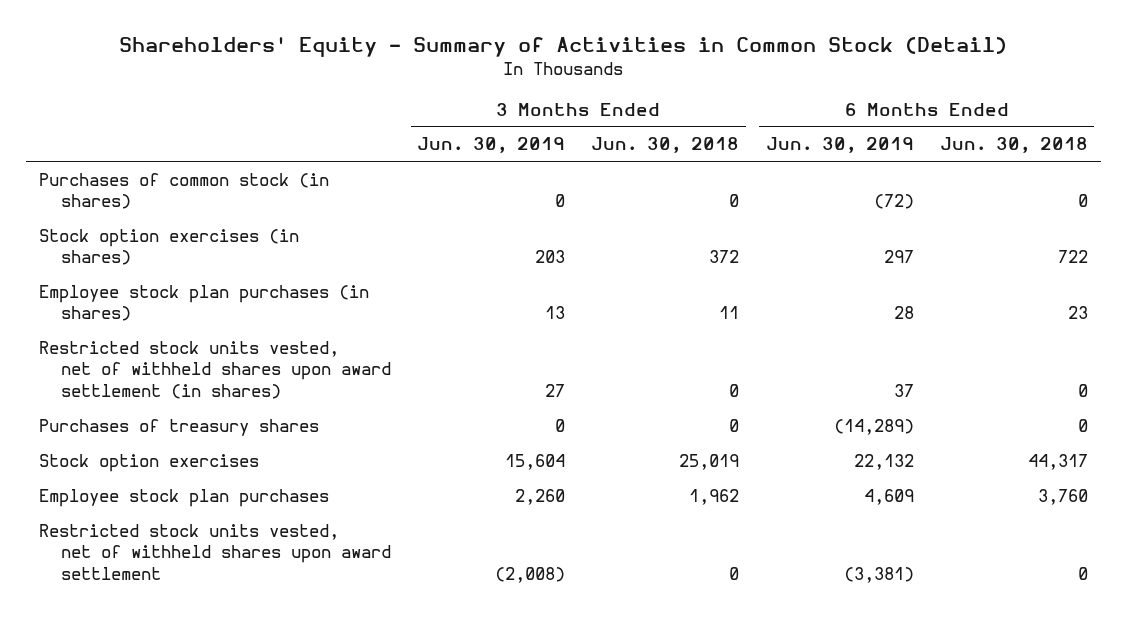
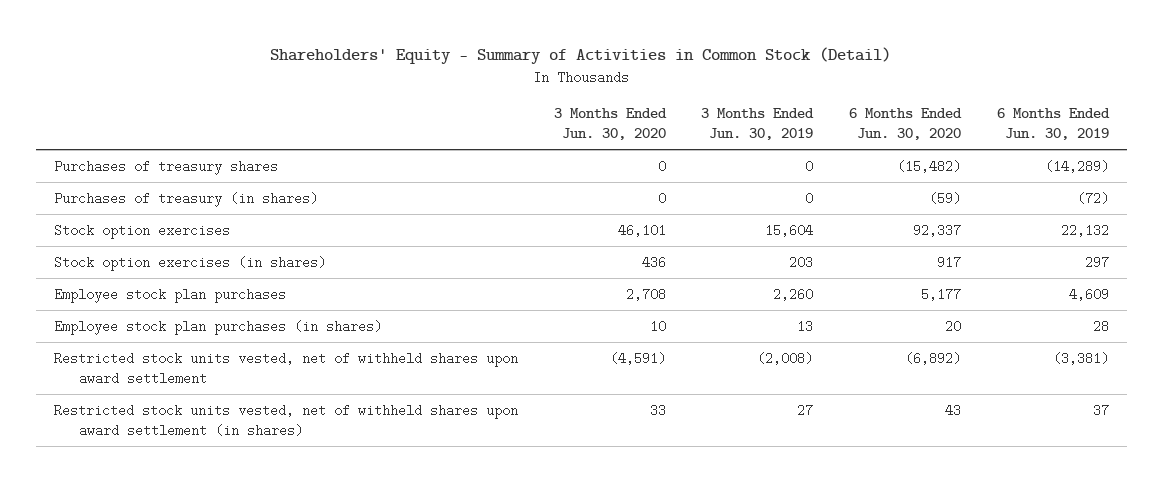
[591,137,740,154] Jun. 30, 2018 -> none
[939,137,1088,154] Jun. 30, 2018 -> none
none -> [553,108,667,141] 3 Months Ended Jun. 30, 2020
none -> [849,108,963,141] 6 Months Ended Jun. 30, 2020
[39,172,330,210] Purchases of common stock (in shares) -> none
none -> [53,191,318,207] Purchases of treasury (in shares)
[39,228,300,266] Stock option exercises (in shares) -> [53,255,326,271] Stock option exercises (in shares)
[39,284,370,322] Employee stock plan purchases (in shares) -> [53,319,382,335] Employee stock plan purchases (in shares)
[39,340,392,400] Restricted stock units vested, net of withheld shares upon award settlement (in shares) -> [53,403,518,437] Restricted stock units vested, net of withheld shares upon award settlement (in shares)

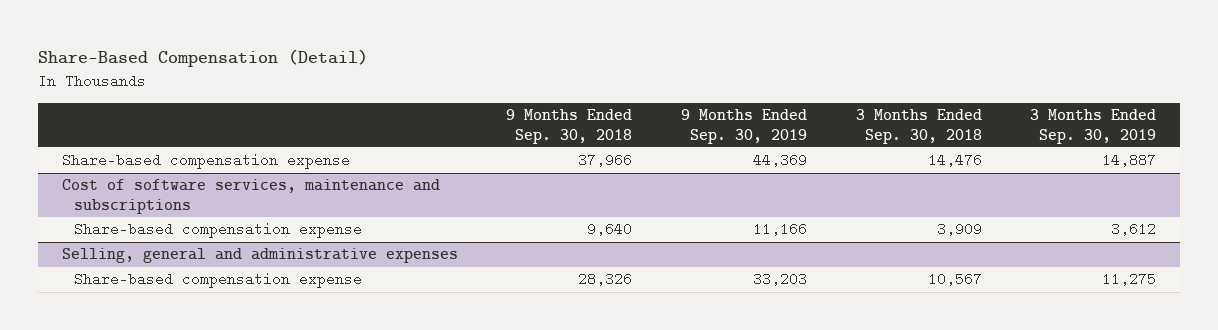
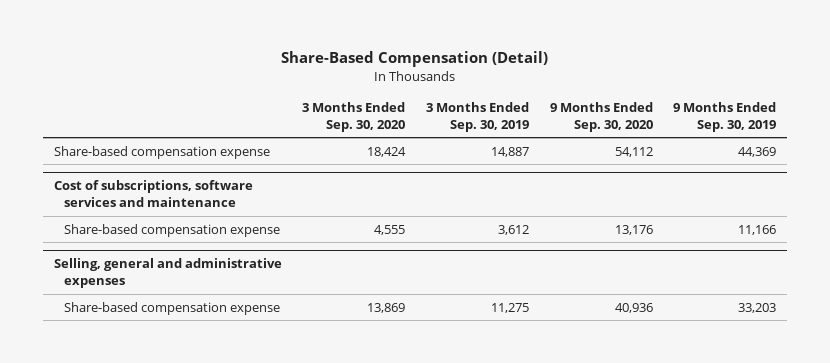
[506,109,633,144] 9 Months Ended Sep. 30, 2018 -> none
[855,109,982,144] 3 Months Ended Sep. 30, 2018 -> none
none -> [302,101,406,132] 3 Months Ended Sep. 30, 2020
none -> [549,101,653,132] 9 Months Ended Sep. 30, 2020
[61,179,440,214] Cost of software services, maintenance and subscriptions -> [53,180,253,208] Cost of subscriptions, software services and maintenance

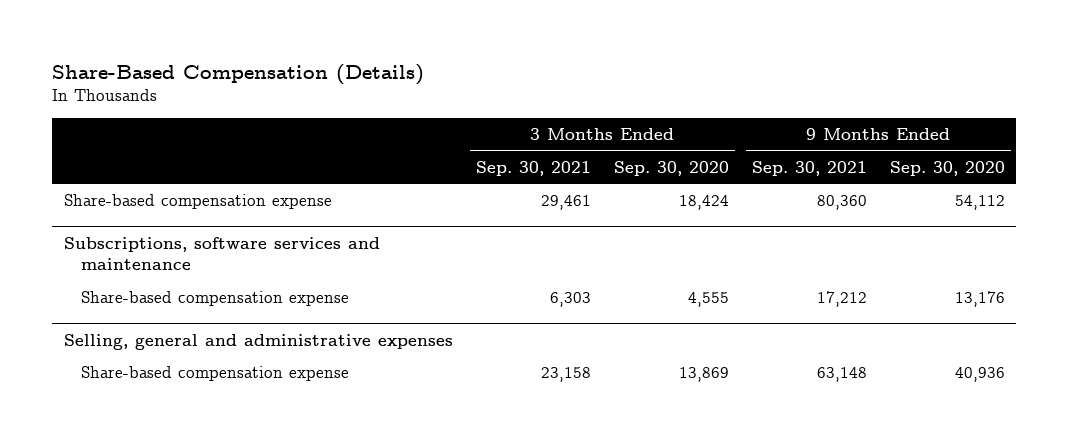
[280,51,548,68] Share-Based Compensation (Detail) -> [52,63,425,85] Share-Based Compensation (Details)
[425,101,529,132] 3 Months Ended Sep. 30, 2019 -> none
[673,101,777,132] 9 Months Ended Sep. 30, 2019 -> none
none -> [475,160,591,176] Sep. 30, 2021
none -> [751,160,867,176] Sep. 30, 2021
[53,180,253,208] Cost of subscriptions, software services and maintenance -> [63,236,380,271] Subscriptions, software services and maintenance

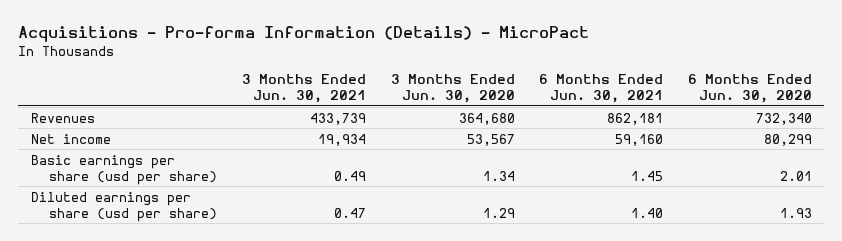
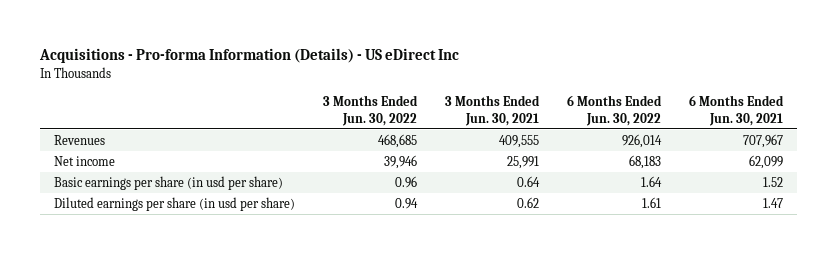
[18,26,590,43] Acquisitions - Pro-forma Information (Details) - MicroPact -> [39,48,460,64] Acquisitions - Pro-forma Information (Details) - US eDirect Inc
[390,73,515,103] 3 Months Ended Jun. 30, 2020 -> none
[687,73,812,103] 6 Months Ended Jun. 30, 2020 -> none
none -> [323,94,419,126] 3 Months Ended Jun. 30, 2022
none -> [567,94,663,126] 6 Months Ended Jun. 30, 2022
[309,112,366,125] 433,739 -> [499,134,540,148] 409,555
[607,112,664,125] 862,181 -> [743,133,784,148] 707,967
[317,133,366,146] 19,934 -> [507,155,540,169] 25,991
[615,133,664,146] 59,160 -> [749,154,784,169] 62,099
[30,154,218,185] Basic earnings per share (usd per share) -> [54,175,284,190] Basic earnings per share (in usd per share)
[333,170,366,181] 0.49 -> [517,175,541,187] 0.64
[631,170,664,181] 1.45 -> [763,176,784,187] 1.52
[30,191,218,222] Diluted earnings per share (usd per share) -> [54,196,296,211] Diluted earnings per share (in usd per share)
[333,207,366,218] 0.47 -> [517,196,540,208] 0.62
[631,207,664,218] 1.40 -> [763,197,784,208] 1.47

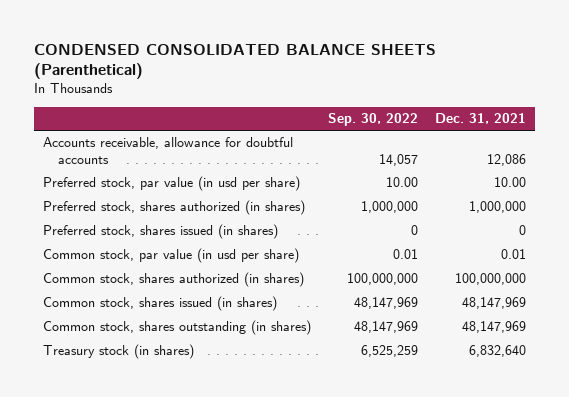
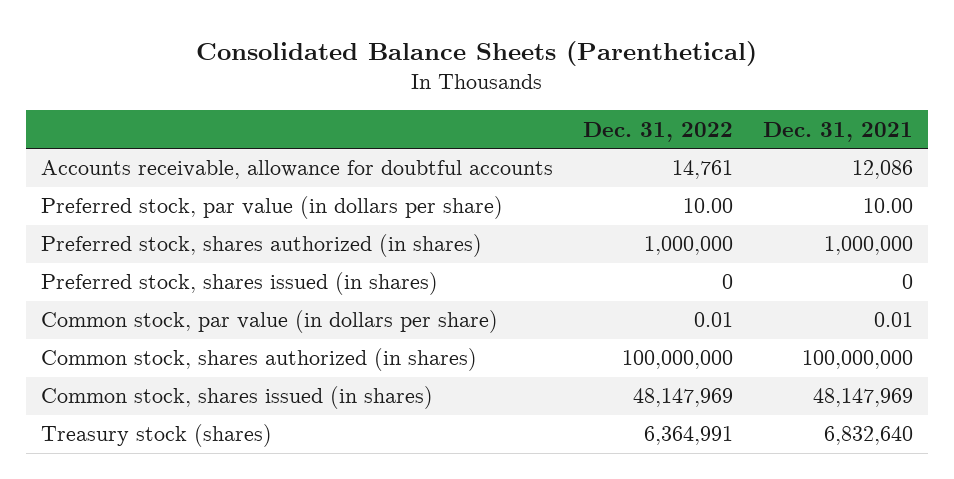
[33,43,436,80] CONDENSED CONSOLIDATED BALANCE SHEETS (Parenthetical) -> [195,40,757,66] Consolidated Balance Sheets (Parenthetical)
[327,113,418,127] Sep. 30, 2022 -> none
none -> [582,121,733,142] Dec. 31, 2022
[42,176,300,192] Preferred stock, par value (in usd per share) -> [41,196,504,220] Preferred stock, par value (in dollars per share)
[42,248,299,264] Common stock, par value (in usd per share) -> [41,310,499,334] Common stock, par value (in dollars per share)
[42,320,311,336] Common stock, shares outstanding (in shares) -> none
[42,344,194,360] Treasury stock (in shares) -> [41,424,273,448] Treasury stock (shares)

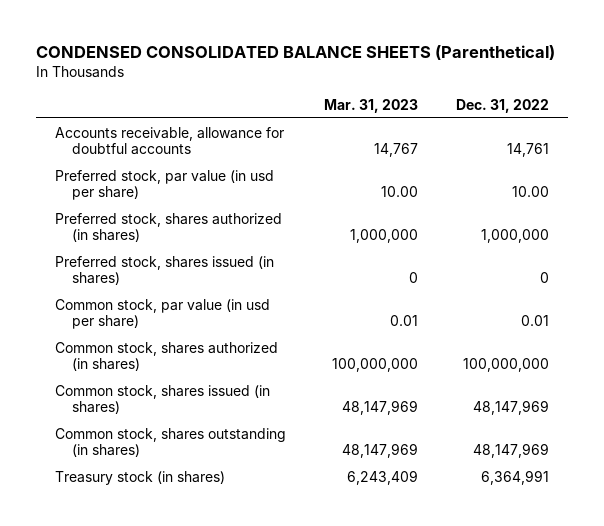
[195,40,757,66] Consolidated Balance Sheets (Parenthetical) -> [35,44,555,60] CONDENSED CONSOLIDATED BALANCE SHEETS (Parenthetical)
[762,121,913,142] Dec. 31, 2021 -> none
none -> [324,98,419,113] Mar. 31, 2023
[41,196,504,220] Preferred stock, par value (in dollars per share) -> [54,169,274,200] Preferred stock, par value (in usd per share)
[41,310,499,334] Common stock, par value (in dollars per share) -> [54,298,270,329] Common stock, par value (in usd per share)
none -> [54,427,286,457] Common stock, shares outstanding (in shares)
[41,424,273,448] Treasury stock (shares) -> [54,470,225,485] Treasury stock (in shares)

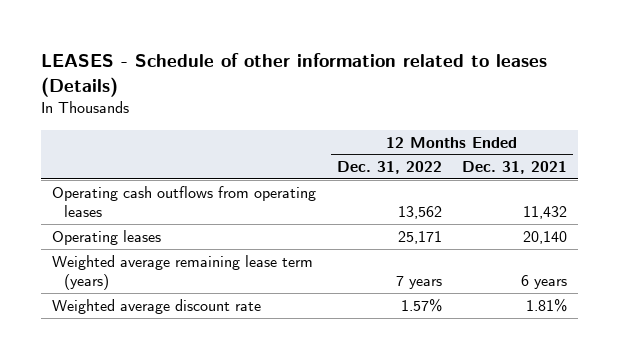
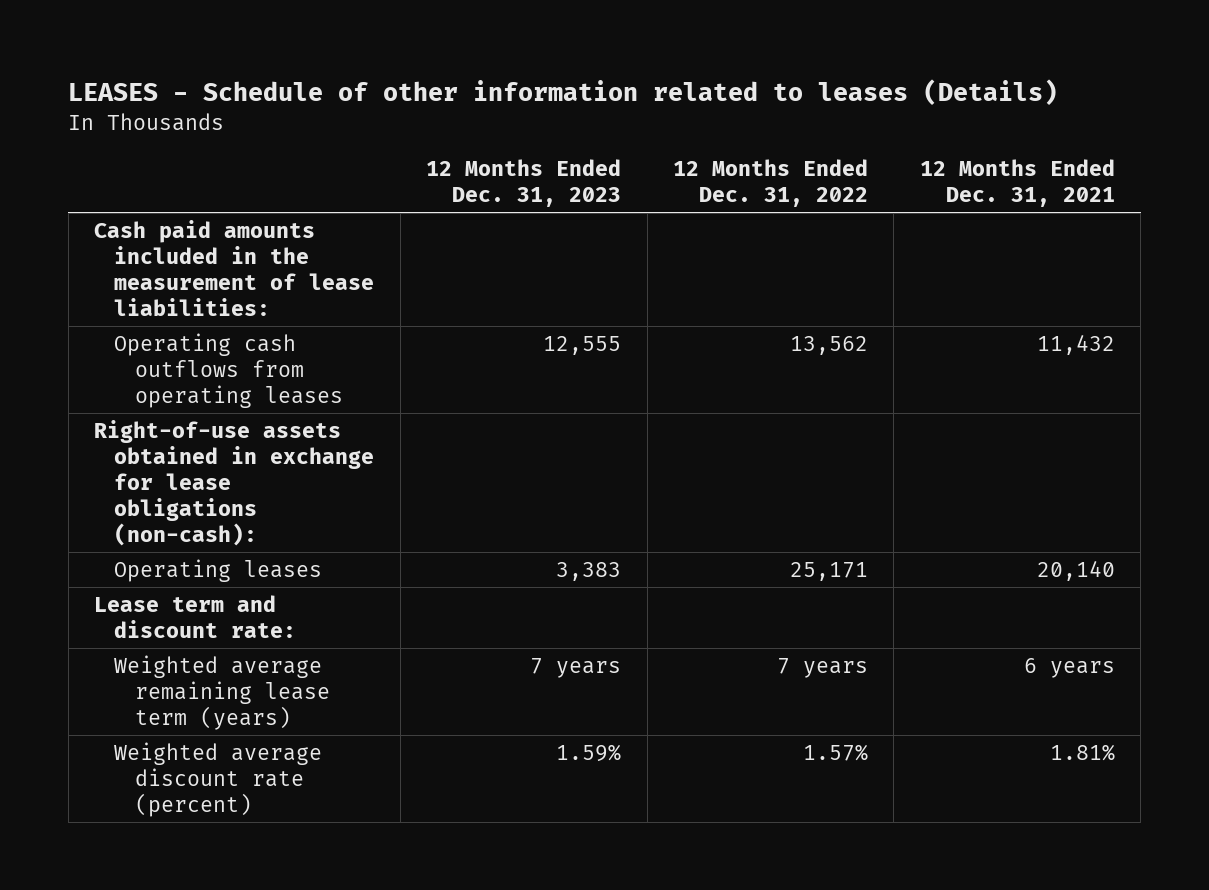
none -> [426,159,622,207] 12 Months Ended Dec. 31, 2023
none -> [93,220,375,316] Cash paid amounts included in the measurement of lease liabilities:
none -> [93,420,375,546] Right-of-use assets obtained in exchange for lease obligations (non-cash):
none -> [93,595,297,638] Lease term and discount rate:
[51,299,261,315] Weighted average discount rate -> [114,742,323,817] Weighted average discount rate (percent)

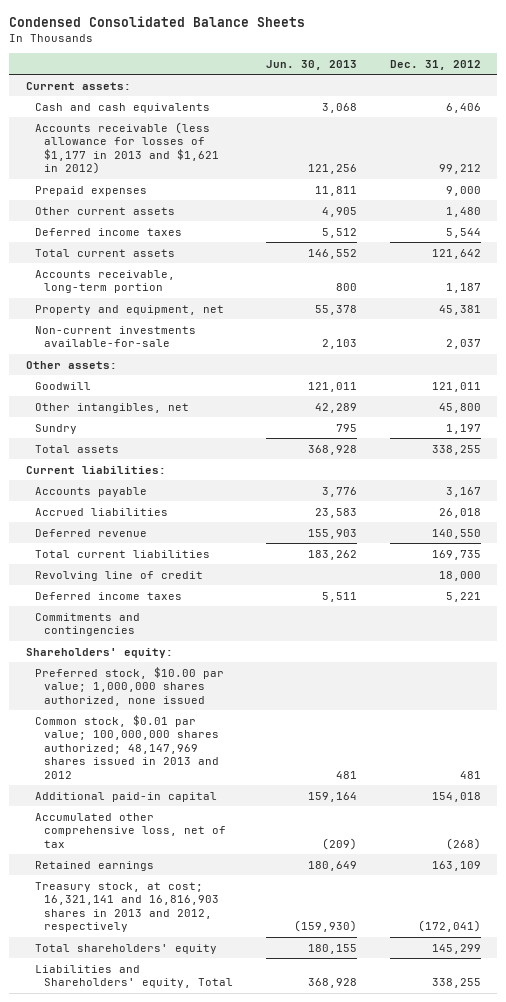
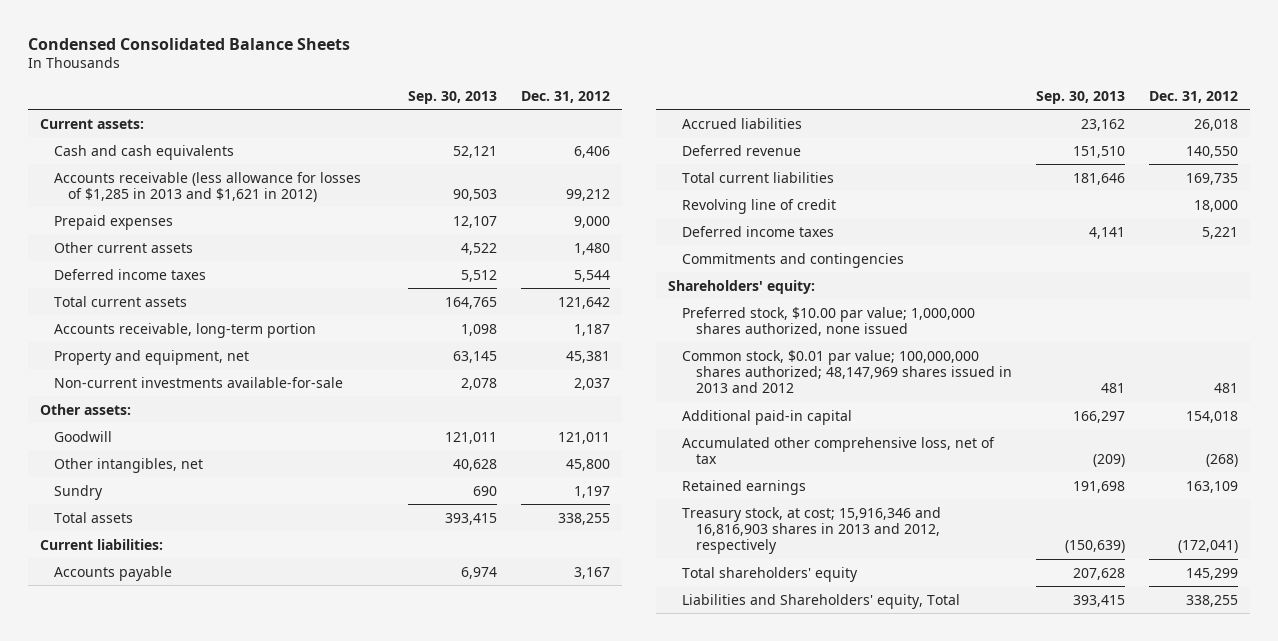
[265,59,357,70] Jun. 30, 2013 -> none
none -> [407,90,497,104] Sep. 30, 2013
[34,121,219,175] Accounts receivable (less allowance for losses of $1,177 in 2013 and $1,621 in 2012) -> [54,171,362,202] Accounts receivable (less allowance for losses of $1,285 in 2013 and $1,621 in 2012)
[34,881,219,933] Treasury stock, at cost; 16,321,141 and 16,816,903 shares in 2013 and 2012, respectively -> [682,506,942,555] Treasury stock, at cost; 15,916,346 and 16,816,903 shares in 2013 and 2012, respectively

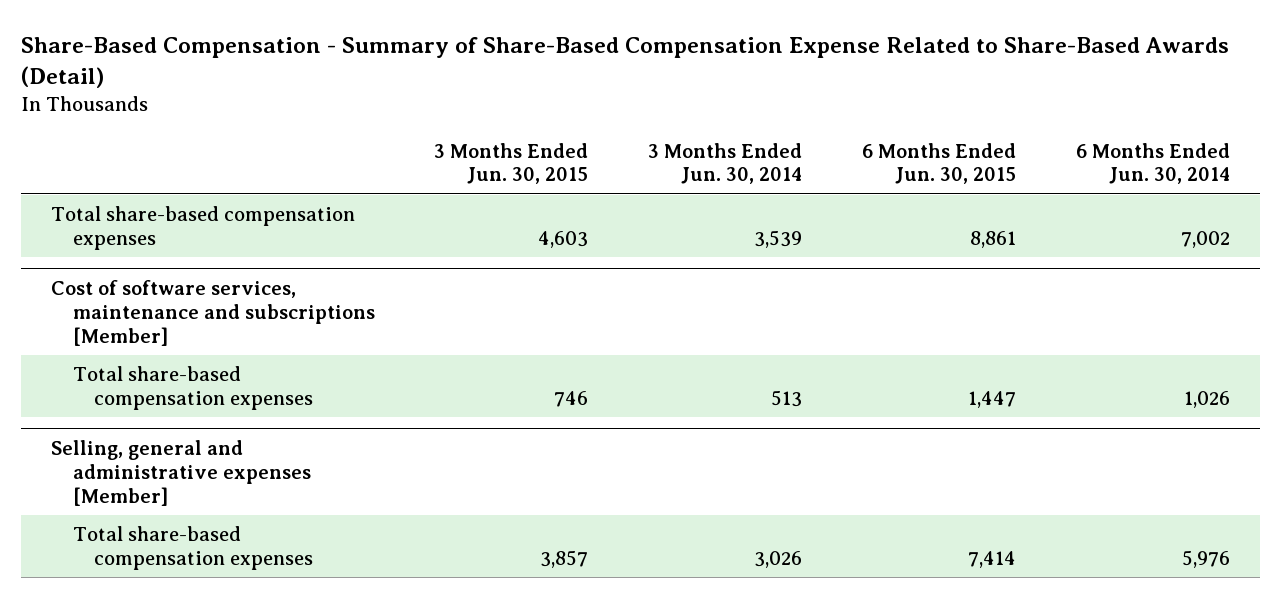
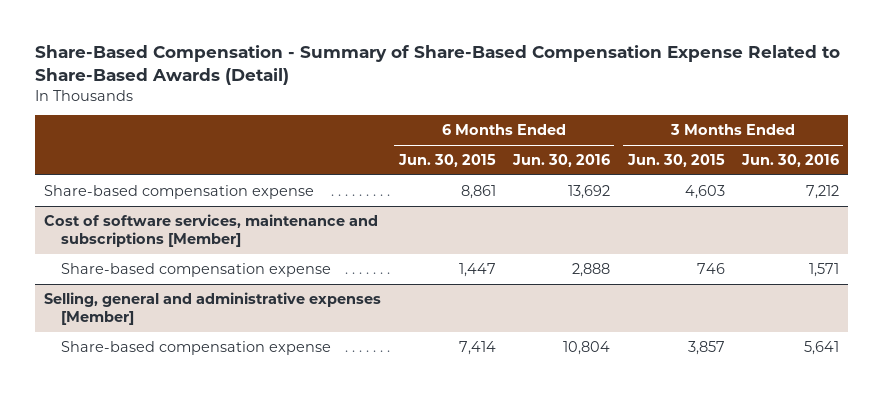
[648,142,803,185] 3 Months Ended Jun. 30, 2014 -> none
[1075,142,1230,185] 6 Months Ended Jun. 30, 2014 -> none
none -> [512,153,611,167] Jun. 30, 2016
none -> [741,153,840,167] Jun. 30, 2016
[51,206,356,250] Total share-based compensation expenses -> [44,184,315,199] Share-based compensation expense
[72,366,313,410] Total share-based compensation expenses -> [61,262,332,277] Share-based compensation expense
[72,526,313,570] Total share-based compensation expenses -> [61,340,332,355] Share-based compensation expense

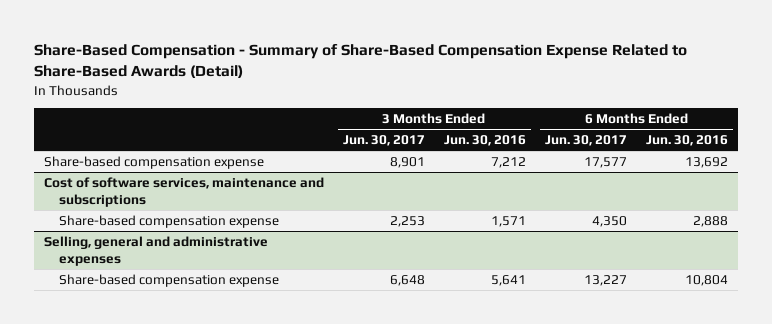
[397,153,496,167] Jun. 30, 2015 -> none
[626,153,725,167] Jun. 30, 2015 -> none
none -> [342,135,425,147] Jun. 30, 2017
none -> [544,135,627,147] Jun. 30, 2017
[44,213,379,248] Cost of software services, maintenance and subscriptions [Member] -> [43,176,324,207] Cost of software services, maintenance and subscriptions
[44,291,382,326] Selling, general and administrative expenses [Member] -> [43,235,268,266] Selling, general and administrative expenses

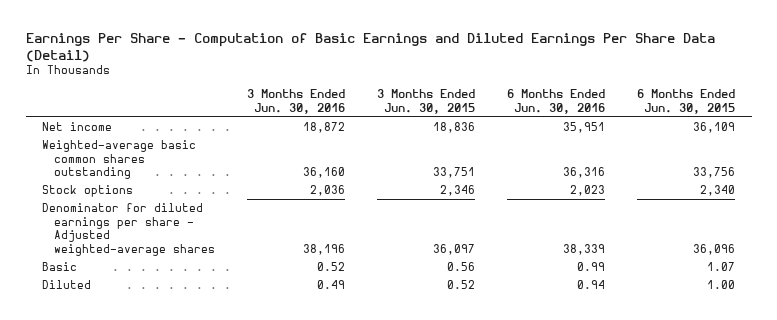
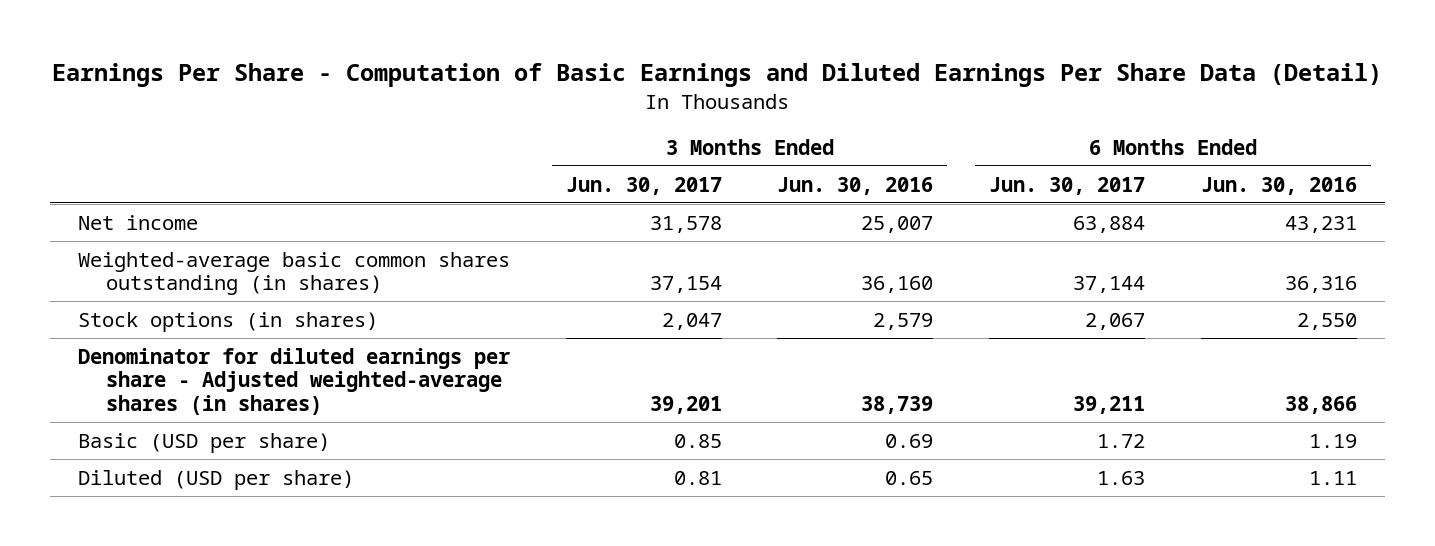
[377,89,476,114] 3 Months Ended Jun. 30, 2015 -> none
[637,89,736,114] 6 Months Ended Jun. 30, 2015 -> none
none -> [565,176,722,195] Jun. 30, 2017
none -> [989,176,1146,195] Jun. 30, 2017
[303,122,346,134] 18,872 -> [861,215,934,233] 25,007
[563,122,606,134] 35,951 -> [1285,215,1358,233] 43,231
[41,140,196,180] Weighted-average basic common shares outstanding -> [77,251,510,296] Weighted-average basic common shares outstanding (in shares)
[41,185,133,198] Stock options -> [77,311,378,332] Stock options (in shares)
[310,185,346,197] 2,036 -> [873,312,934,330] 2,579
[570,185,606,197] 2,023 -> [1297,312,1358,330] 2,550
[41,203,216,256] Denominator for diluted earnings per share - Adjusted weighted-average shares -> [77,347,510,415] Denominator for diluted earnings per share - Adjusted weighted-average shares (in shares)
[303,243,346,255] 38,196 -> [861,395,934,414] 38,739
[563,243,606,255] 38,339 -> [1285,395,1358,414] 38,866
[41,262,77,272] Basic -> [77,432,330,453] Basic (USD per share)
[317,262,346,272] 0.52 -> [885,433,934,448] 0.69
[577,262,606,272] 0.99 -> [1309,433,1358,448] 1.19
[41,280,91,290] Diluted -> [77,469,354,490] Diluted (USD per share)
[317,280,346,290] 0.49 -> [885,470,934,485] 0.65
[577,280,606,290] 0.94 -> [1309,470,1358,485] 1.11

